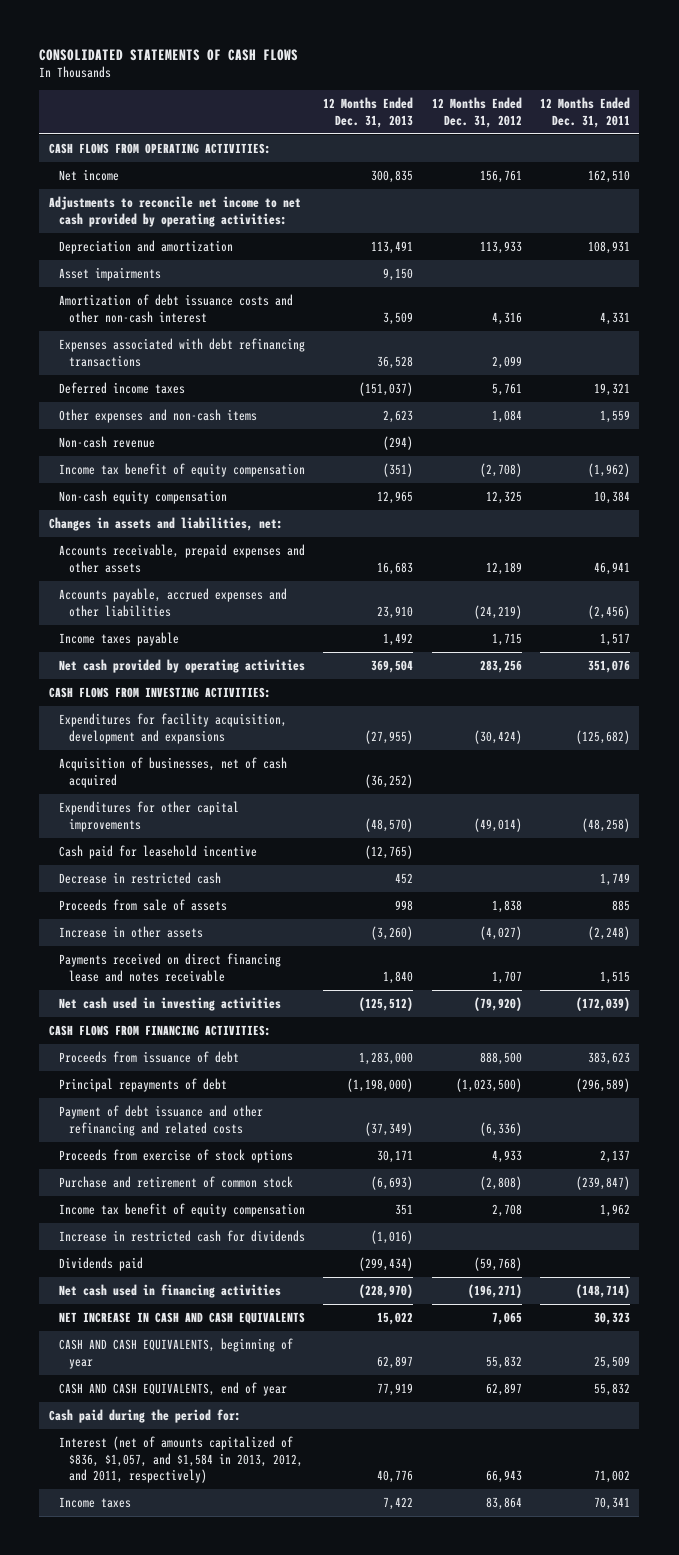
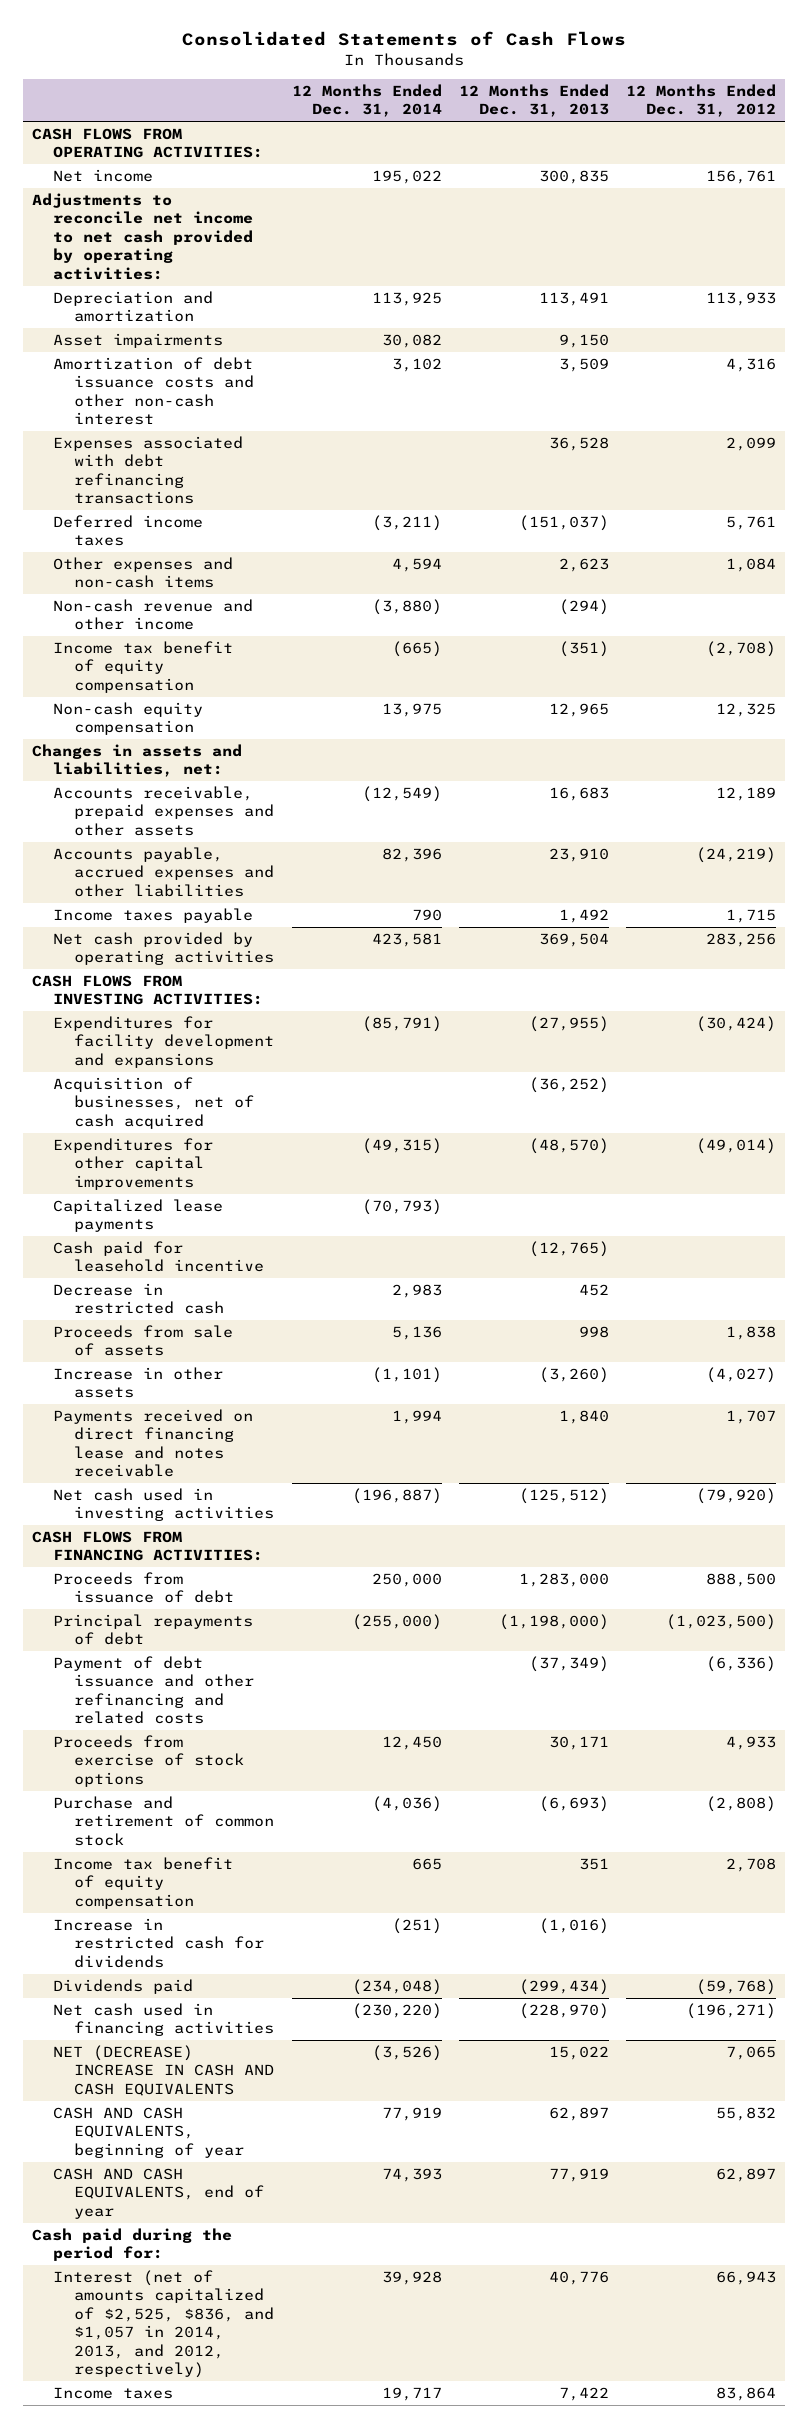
[39,48,299,61] CONSOLIDATED STATEMENTS OF CASH FLOWS -> [182,31,627,47] Consolidated Statements of Cash Flows
[540,97,631,128] 12 Months Ended Dec. 31, 2011 -> none
none -> [291,83,442,118] 12 Months Ended Dec. 31, 2014
[58,436,155,449] Non-cash revenue -> [53,598,254,631] Non-cash revenue and other income
[58,713,287,744] Expenditures for facility acquisition, development and expansions -> [53,1015,275,1068] Expenditures for facility development and expansions
none -> [53,1198,224,1233] Capitalized lease payments
[58,1312,305,1325] NET INCREASE IN CASH AND CASH EQUIVALENTS -> [53,2044,275,2096] NET (DECREASE) INCREASE IN CASH AND CASH EQUIVALENTS
[58,1436,303,1484] Interest (net of amounts capitalized of $836, $1,057, and $1,584 in 2013, 2012, and 2011, respectively) -> [53,2269,275,2379] Interest (net of amounts capitalized of $2,525, $836, and $1,057 in 2014, 2013, and 2012, respectively)

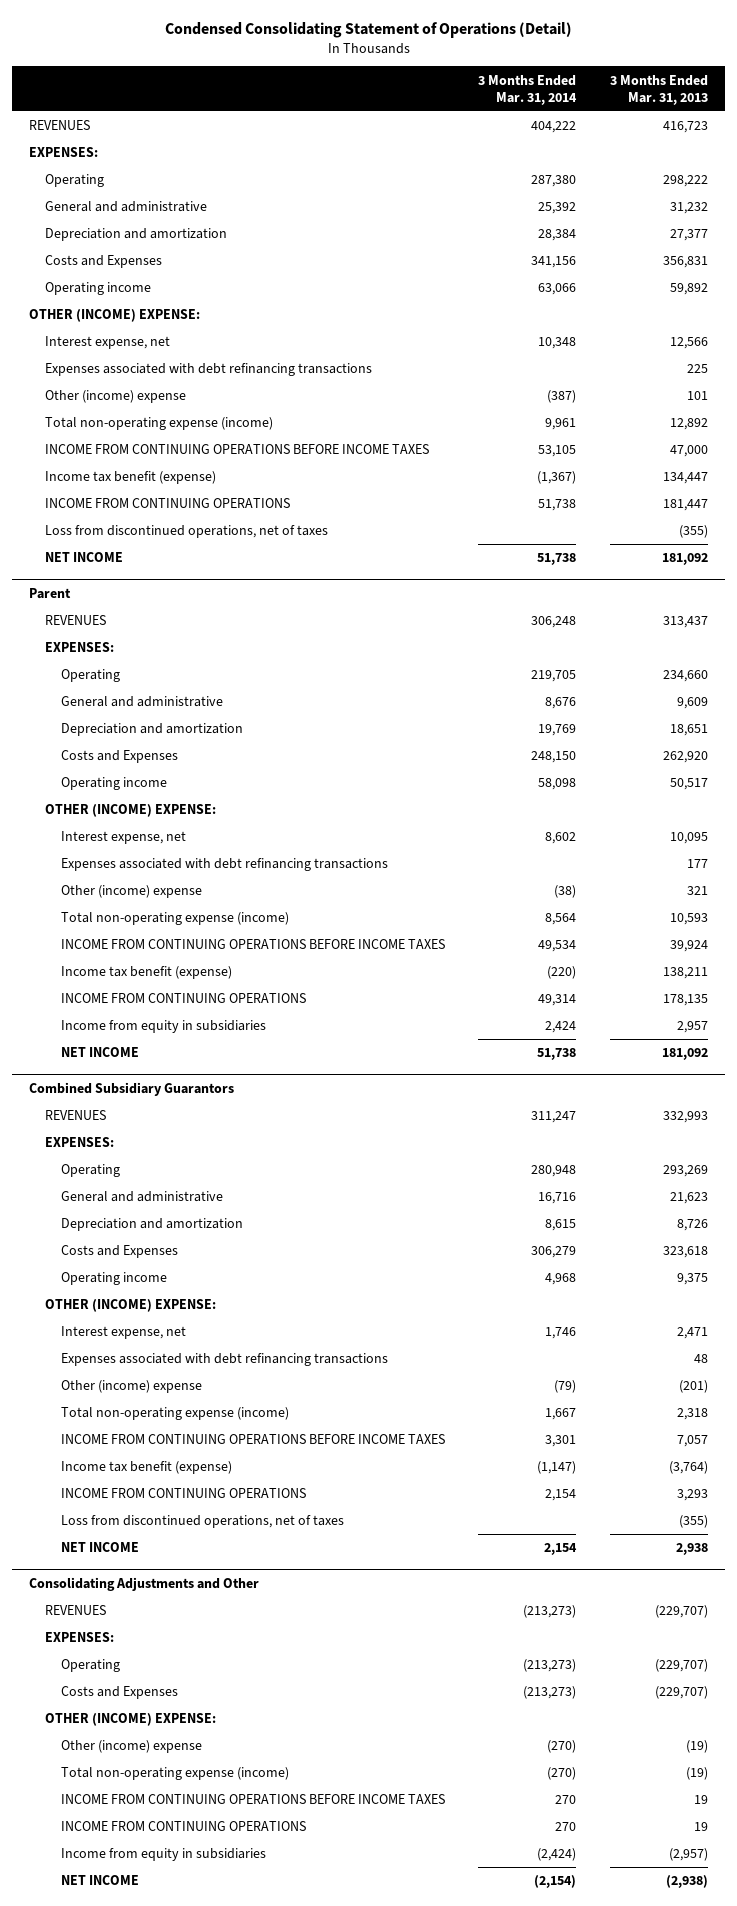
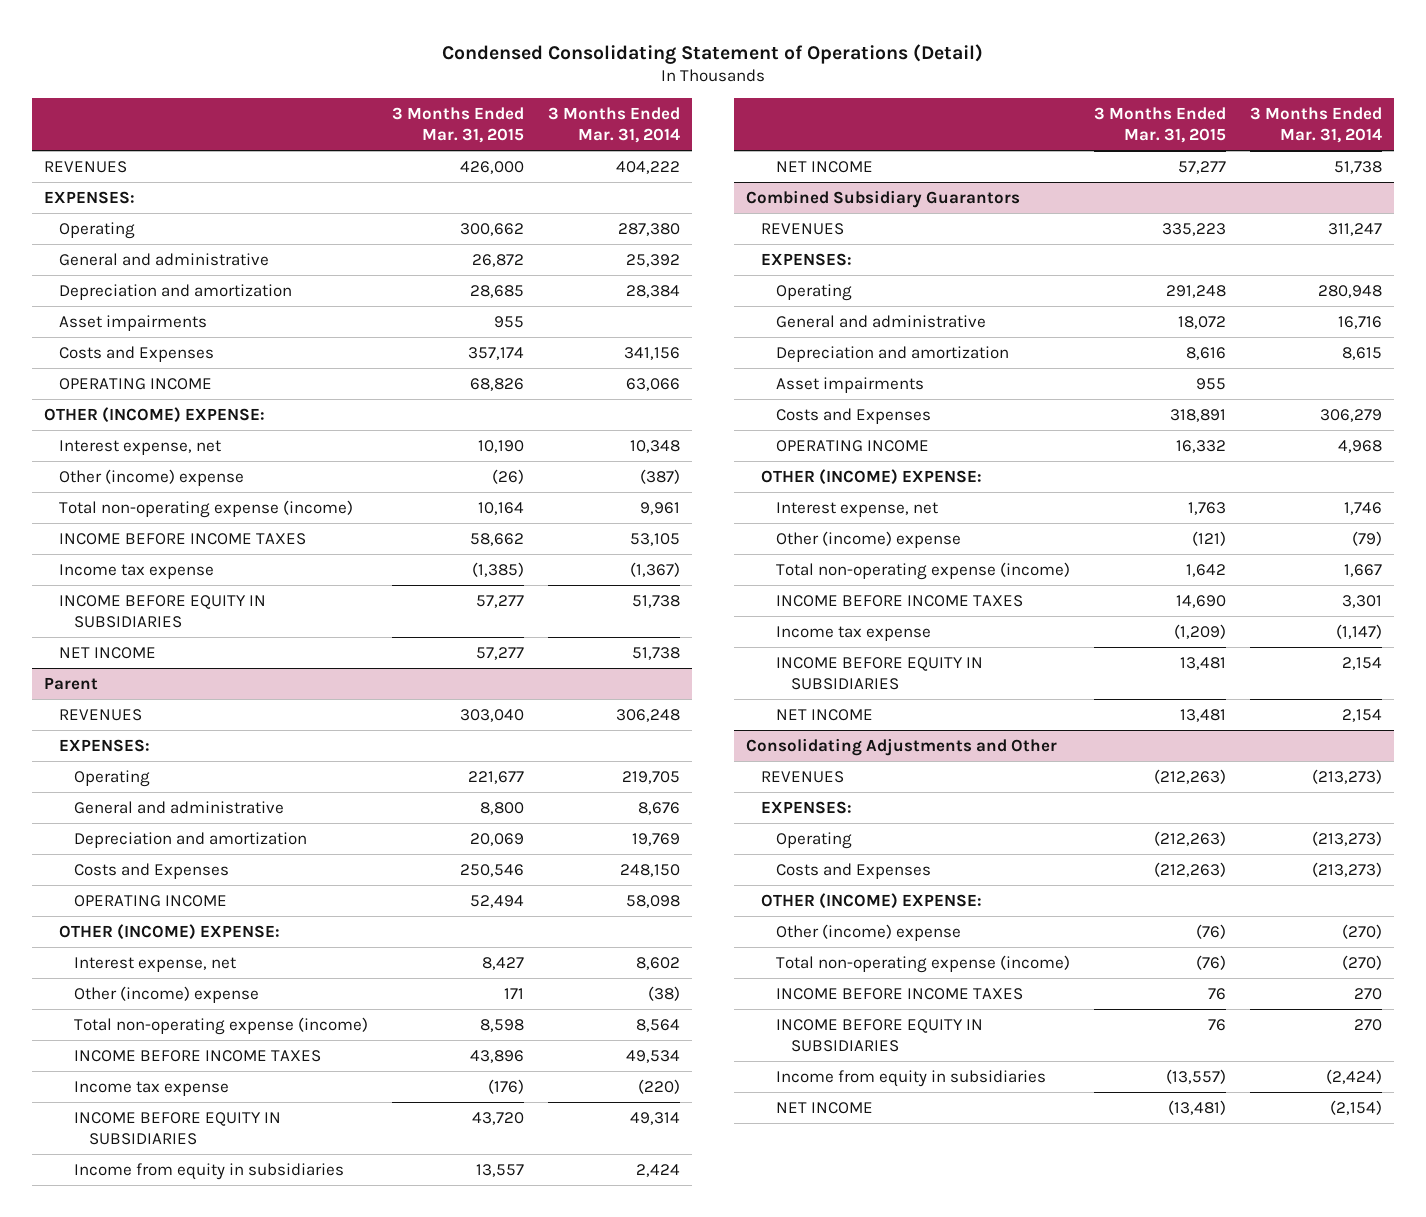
[610,74,709,105] 3 Months Ended Mar. 31, 2013 -> none
none -> [392,106,525,144] 3 Months Ended Mar. 31, 2015
none -> [59,314,208,331] Asset impairments
[44,282,151,296] Operating income -> [59,377,213,390] OPERATING INCOME
[44,363,372,377] Expenses associated with debt refinancing transactions -> none
[44,525,328,539] Loss from discontinued operations, net of taxes -> none
[44,444,429,455] INCOME FROM CONTINUING OPERATIONS BEFORE INCOME TAXES -> [59,532,307,545] INCOME BEFORE INCOME TAXES
[44,471,216,485] Income tax benefit (expense) -> [59,563,215,579] Income tax expense
[44,498,290,509] INCOME FROM CONTINUING OPERATIONS -> [59,594,267,629] INCOME BEFORE EQUITY IN SUBSIDIARIES
[60,777,167,791] Operating income -> [74,894,228,907] OPERATING INCOME
[60,858,388,872] Expenses associated with debt refinancing transactions -> none
[60,939,445,950] INCOME FROM CONTINUING OPERATIONS BEFORE INCOME TAXES -> [74,1049,322,1062] INCOME BEFORE INCOME TAXES
[60,966,232,980] Income tax benefit (expense) -> [74,1080,230,1096] Income tax expense
[60,993,306,1004] INCOME FROM CONTINUING OPERATIONS -> [74,1111,282,1146] INCOME BEFORE EQUITY IN SUBSIDIARIES
none -> [775,376,924,393] Asset impairments
[60,1272,167,1286] Operating income -> [775,439,929,452] OPERATING INCOME
[60,1353,388,1367] Expenses associated with debt refinancing transactions -> none
[60,1515,344,1529] Loss from discontinued operations, net of taxes -> none
[60,1434,445,1445] INCOME FROM CONTINUING OPERATIONS BEFORE INCOME TAXES -> [775,594,1023,607] INCOME BEFORE INCOME TAXES
[60,1461,232,1475] Income tax benefit (expense) -> [775,625,931,641] Income tax expense
[60,1488,306,1499] INCOME FROM CONTINUING OPERATIONS -> [775,656,983,691] INCOME BEFORE EQUITY IN SUBSIDIARIES
[60,1794,445,1805] INCOME FROM CONTINUING OPERATIONS BEFORE INCOME TAXES -> [775,987,1023,1000] INCOME BEFORE INCOME TAXES
[60,1821,306,1832] INCOME FROM CONTINUING OPERATIONS -> [775,1018,983,1053] INCOME BEFORE EQUITY IN SUBSIDIARIES

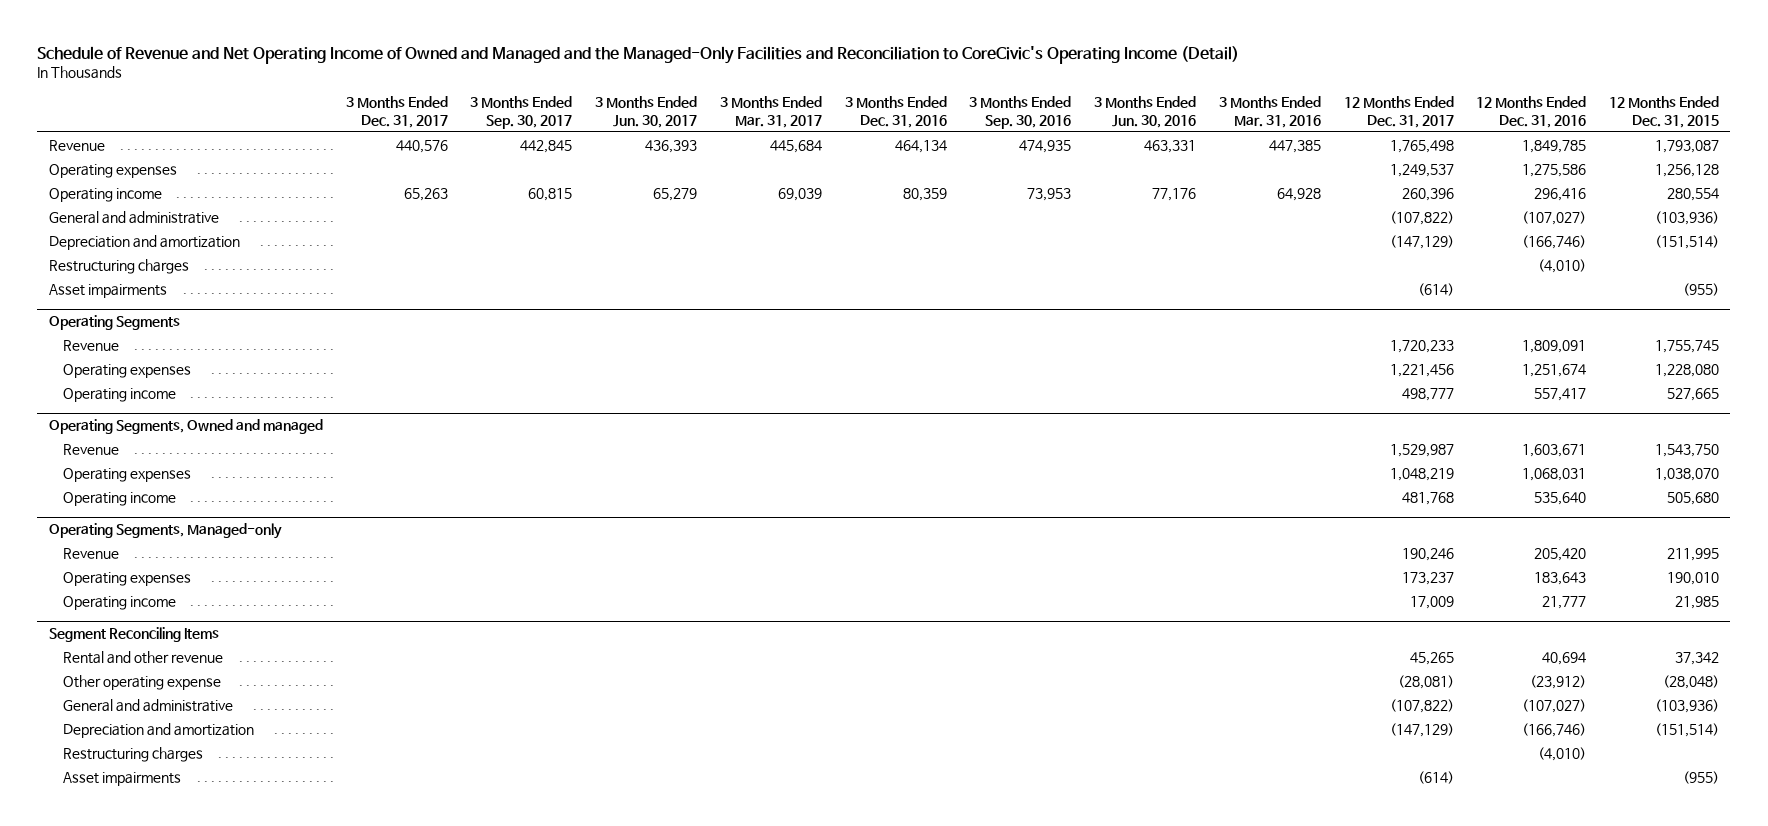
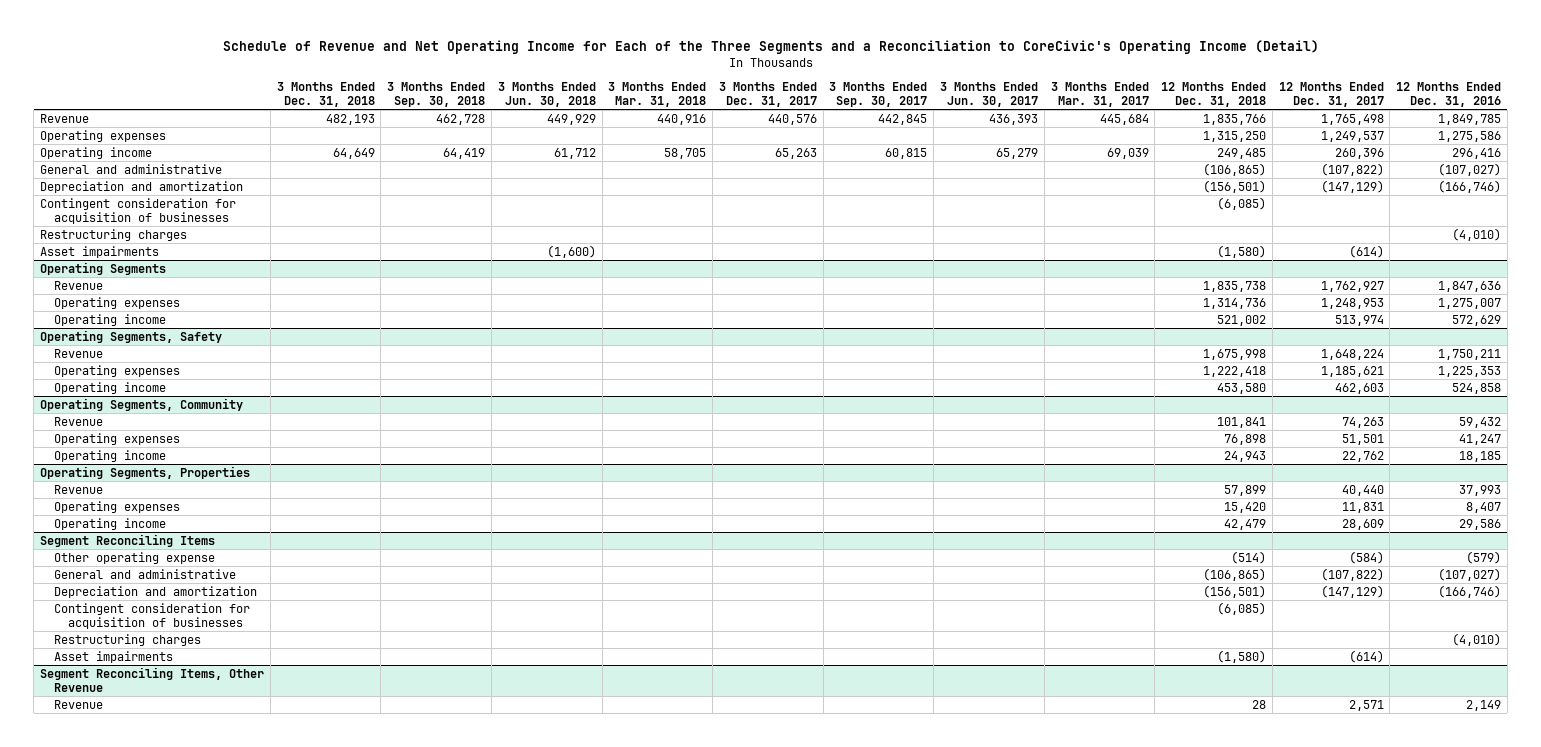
[37,45,1240,64] Schedule of Revenue and Net Operating Income of Owned and Managed and the Managed-Only Facilities and Reconciliation to CoreCivic's Operating Income (Detail) -> [222,40,1319,55] Schedule of Revenue and Net Operating Income for Each of the Three Segments and a Reconciliation to CoreCivic's Operating Income (Detail)
[844,96,947,128] 3 Months Ended Dec. 31, 2016 -> none
[969,96,1072,129] 3 Months Ended Sep. 30, 2016 -> none
[1094,96,1197,128] 3 Months Ended Jun. 30, 2016 -> none
[1218,96,1321,128] 3 Months Ended Mar. 31, 2016 -> none
[1609,96,1720,128] 12 Months Ended Dec. 31, 2015 -> none
none -> [276,81,375,107] 3 Months Ended Dec. 31, 2018
none -> [387,81,486,107] 3 Months Ended Sep. 30, 2018
none -> [497,81,596,107] 3 Months Ended Jun. 30, 2018
none -> [608,81,707,107] 3 Months Ended Mar. 31, 2018
none -> [1161,81,1267,107] 12 Months Ended Dec. 31, 2018
none -> [40,197,237,224] Contingent consideration for acquisition of businesses
[48,419,323,435] Operating Segments, Owned and managed -> none
[48,523,282,540] Operating Segments, Managed-only -> none
[1389,339,1454,353] 1,720,233 -> [1320,280,1384,292] 1,762,927
[1522,339,1587,353] 1,809,091 -> [1438,280,1502,292] 1,847,636
[1389,363,1454,377] 1,221,456 -> [1320,297,1384,309] 1,248,953
[1522,363,1587,377] 1,251,674 -> [1438,297,1502,309] 1,275,007
[1401,387,1454,401] 498,777 -> [1334,314,1384,326] 513,974
[1534,387,1587,401] 557,417 -> [1452,314,1502,326] 572,629
none -> [40,329,223,343] Operating Segments, Safety
[1389,443,1454,457] 1,529,987 -> [1320,348,1384,360] 1,648,224
[1522,443,1587,457] 1,603,671 -> [1438,348,1502,360] 1,750,211
[1389,467,1454,481] 1,048,219 -> [1320,365,1384,377] 1,185,621
[1522,467,1587,481] 1,068,031 -> [1438,365,1502,377] 1,225,353
[1401,491,1454,505] 481,768 -> [1334,382,1384,394] 462,603
[1534,491,1587,505] 535,640 -> [1452,382,1502,394] 524,858
none -> [40,397,244,411] Operating Segments, Community
[1401,547,1454,561] 190,246 -> [1341,416,1384,428] 74,263
[1534,547,1587,561] 205,420 -> [1459,416,1502,428] 59,432
[1401,571,1454,585] 173,237 -> [1341,433,1384,445] 51,501
[1534,571,1587,585] 183,643 -> [1459,433,1502,445] 41,247
[1409,595,1454,609] 17,009 -> [1341,450,1384,462] 22,762
[1542,595,1587,609] 21,777 -> [1459,450,1502,462] 18,185
none -> [40,465,251,479] Operating Segments, Properties
none -> [54,484,104,494] Revenue
none -> [54,500,181,513] Operating expenses
none -> [54,517,167,530] Operating income
[62,650,223,664] Rental and other revenue -> none
[1397,674,1454,689] (28,081) -> [1348,550,1384,564] (584)
[1530,674,1587,689] (23,912) -> [1466,550,1502,564] (579)
none -> [54,602,251,629] Contingent consideration for acquisition of businesses
none -> [40,666,265,692] Segment Reconciling Items, Other Revenue
none -> [54,699,104,709] Revenue

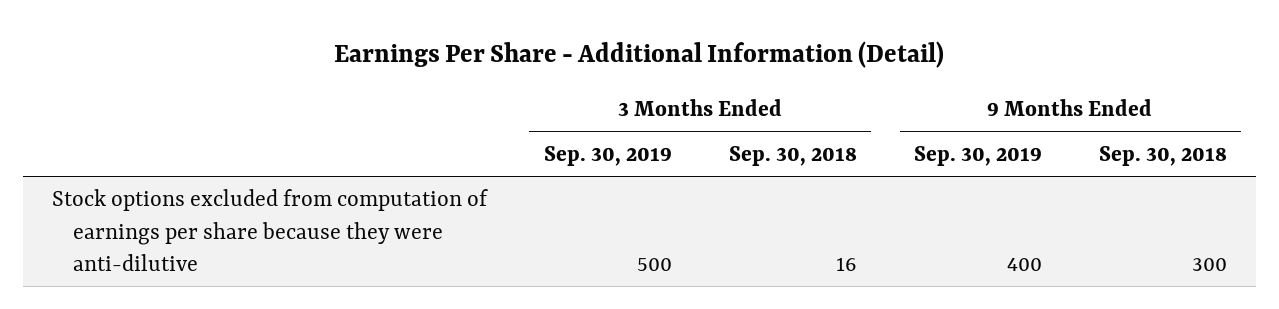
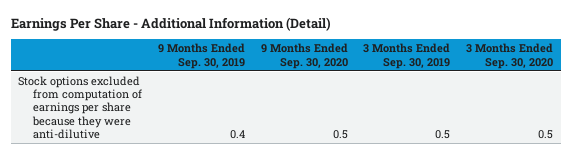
[728,145,857,166] Sep. 30, 2018 -> none
[1099,145,1228,166] Sep. 30, 2018 -> none
none -> [260,43,348,69] 9 Months Ended Sep. 30, 2020
none -> [466,43,554,69] 3 Months Ended Sep. 30, 2020
[636,257,672,271] 500 -> [435,129,451,139] 0.5
[1006,257,1042,271] 400 -> [229,129,245,139] 0.4

